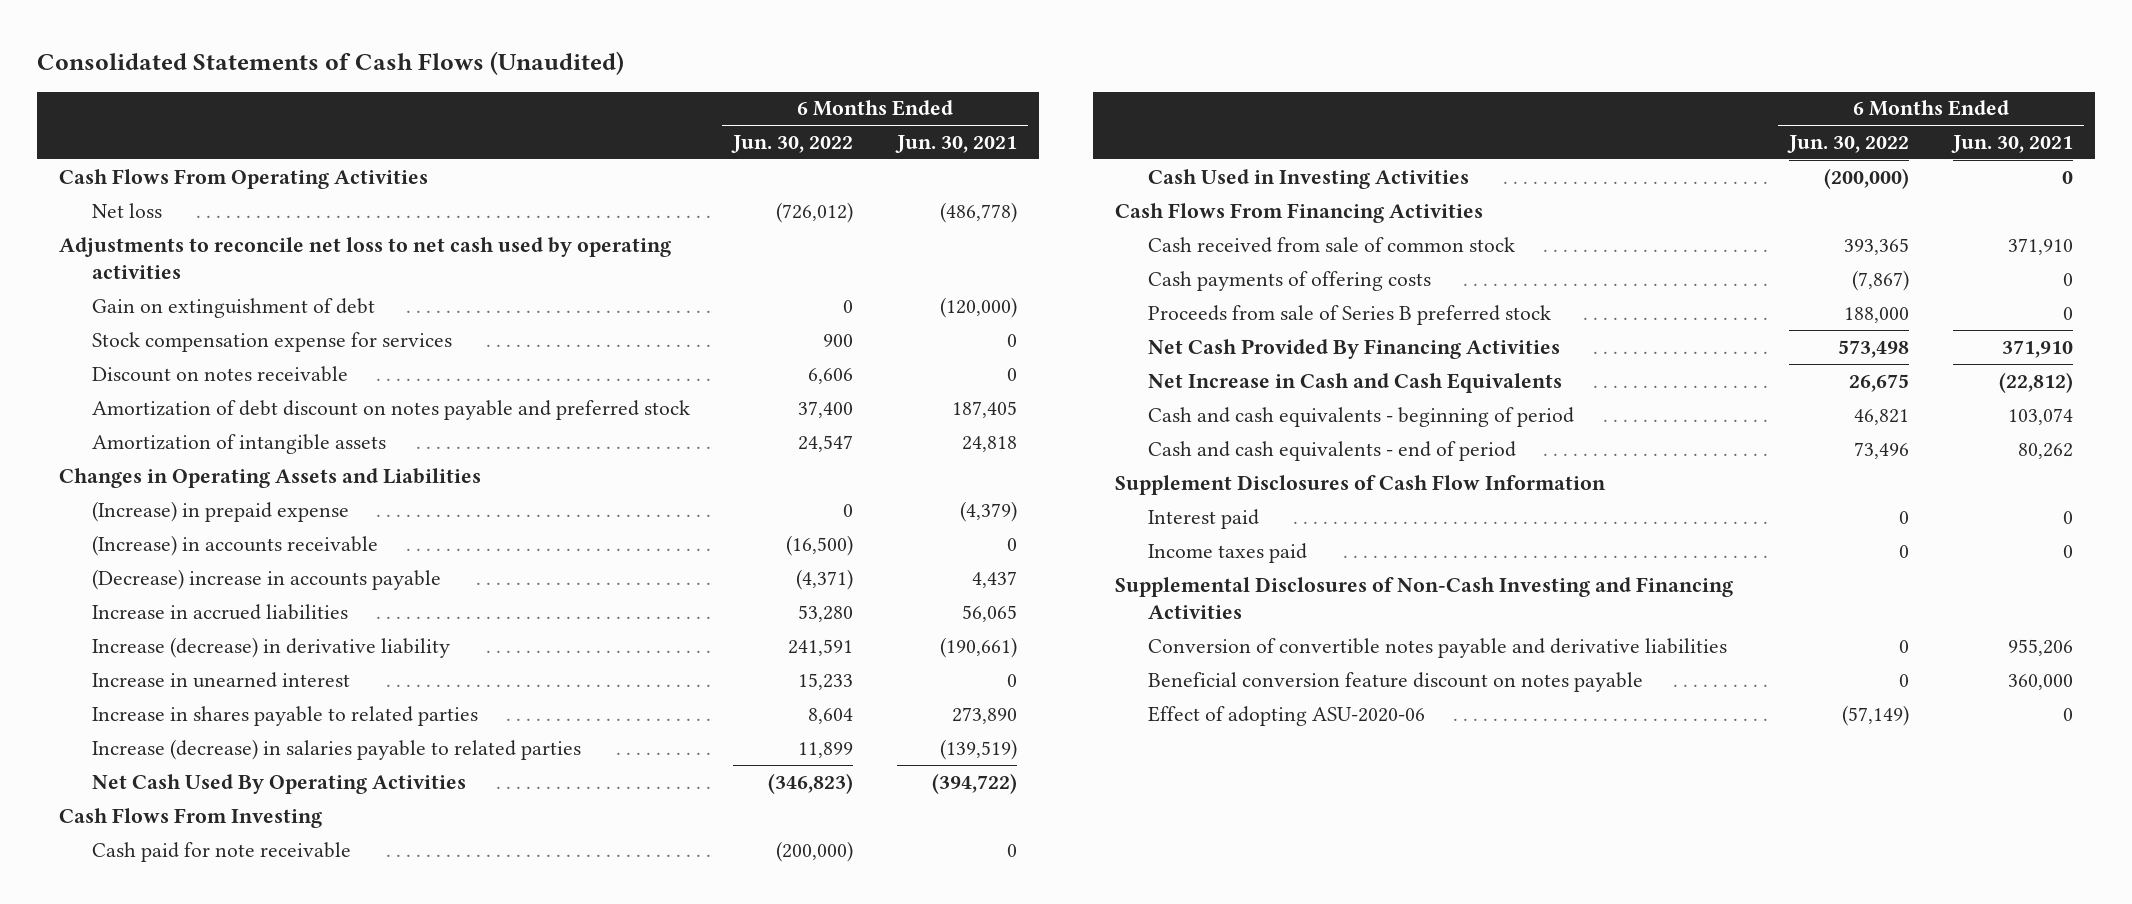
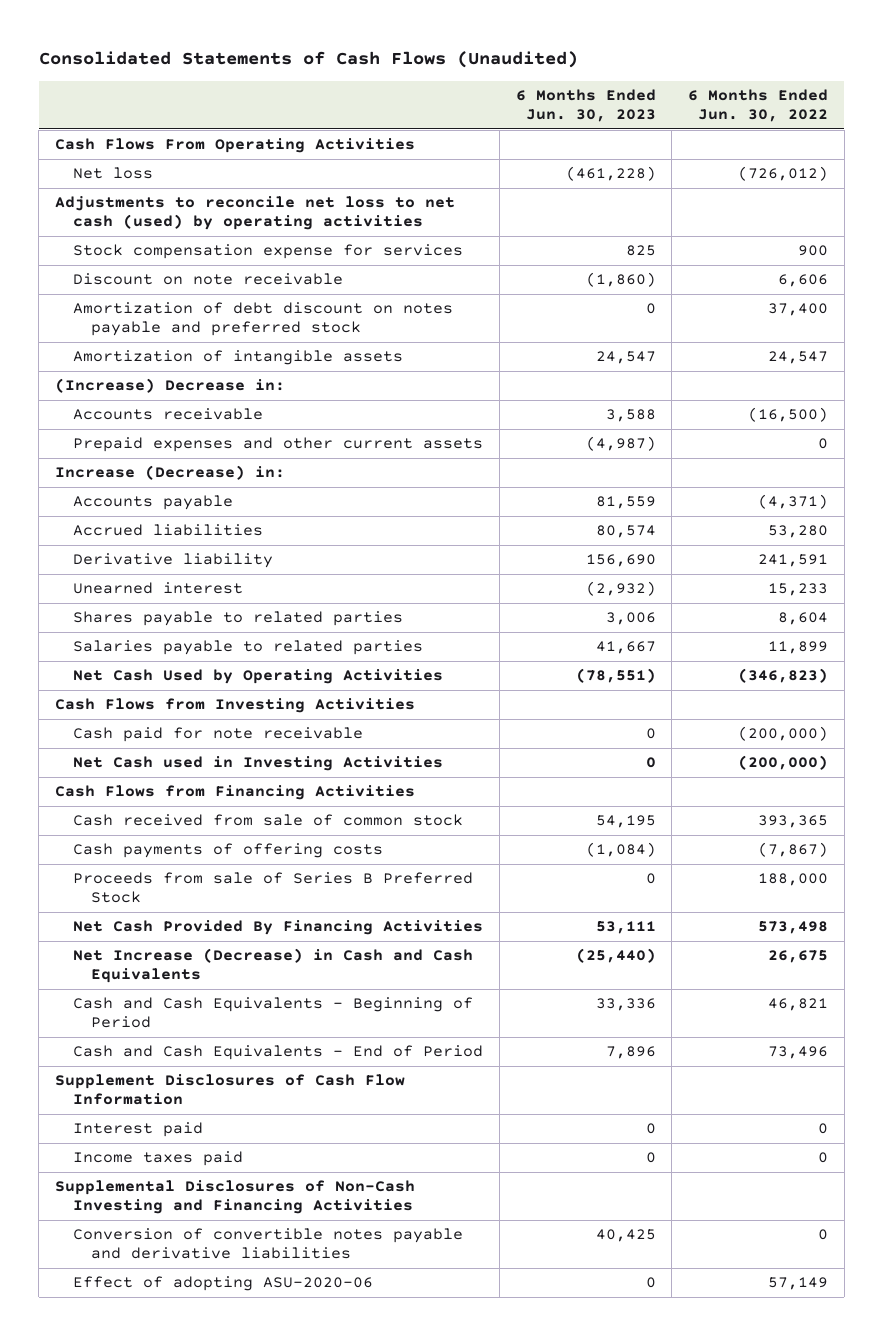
[895,135,1018,154] Jun. 30, 2021 -> none
none -> [515,88,656,123] 6 Months Ended Jun. 30, 2023
[91,297,375,318] Gain on extinguishment of debt -> none
[58,236,671,280] Adjustments to reconcile net loss to net cash used by operating activities -> [55,196,456,231] Adjustments to reconcile net loss to net cash (used) by operating activities
[91,365,348,382] Discount on notes receivable -> [73,273,344,286] Discount on note receivable
[58,467,481,488] Changes in Operating Assets and Liabilities -> none
[91,500,349,522] (Increase) in prepaid expense -> none
none -> [55,378,286,394] (Increase) Decrease in:
[91,534,378,556] (Increase) in accounts receivable -> [73,408,264,421] Accounts receivable
none -> [73,437,484,453] Prepaid expenses and other current assets
none -> [55,465,286,481] Increase (Decrease) in:
[91,568,441,590] (Decrease) increase in accounts payable -> [73,495,234,511] Accounts payable
[91,603,348,620] Increase in accrued liabilities -> [73,524,264,537] Accrued liabilities
[91,636,450,658] Increase (decrease) in derivative liability -> [73,553,274,569] Derivative liability
[91,671,350,688] Increase in unearned interest -> [73,582,244,595] Unearned interest
[91,705,478,726] Increase in shares payable to related parties -> [73,611,404,627] Shares payable to related parties
[91,738,581,760] Increase (decrease) in salaries payable to related parties -> [73,640,424,656] Salaries payable to related parties
[91,773,466,794] Net Cash Used By Operating Activities -> [73,669,444,685] Net Cash Used by Operating Activities
[58,807,322,828] Cash Flows From Investing -> [55,698,416,714] Cash Flows from Investing Activities
[1147,168,1469,189] Cash Used in Investing Activities -> [73,756,444,772] Net Cash used in Investing Activities
[1114,202,1483,223] Cash Flows From Financing Activities -> [55,785,416,801] Cash Flows from Financing Activities
[1147,304,1551,325] Proceeds from sale of Series B preferred stock -> [73,872,474,904] Proceeds from sale of Series B Preferred Stock
[1147,372,1562,393] Net Increase in Cash and Cash Equivalents -> [73,948,474,984] Net Increase (Decrease) in Cash and Cash Equivalents
[1147,406,1574,427] Cash and cash equivalents - beginning of period -> [73,997,474,1029] Cash and Cash Equivalents - Beginning of Period
[1147,440,1516,461] Cash and cash equivalents - end of period -> [73,1045,484,1061] Cash and Cash Equivalents - End of Period
[1147,671,1643,692] Beneficial conversion feature discount on notes payable -> none
[1842,704,1910,726] (57,149) -> [768,1277,829,1291] 57,149

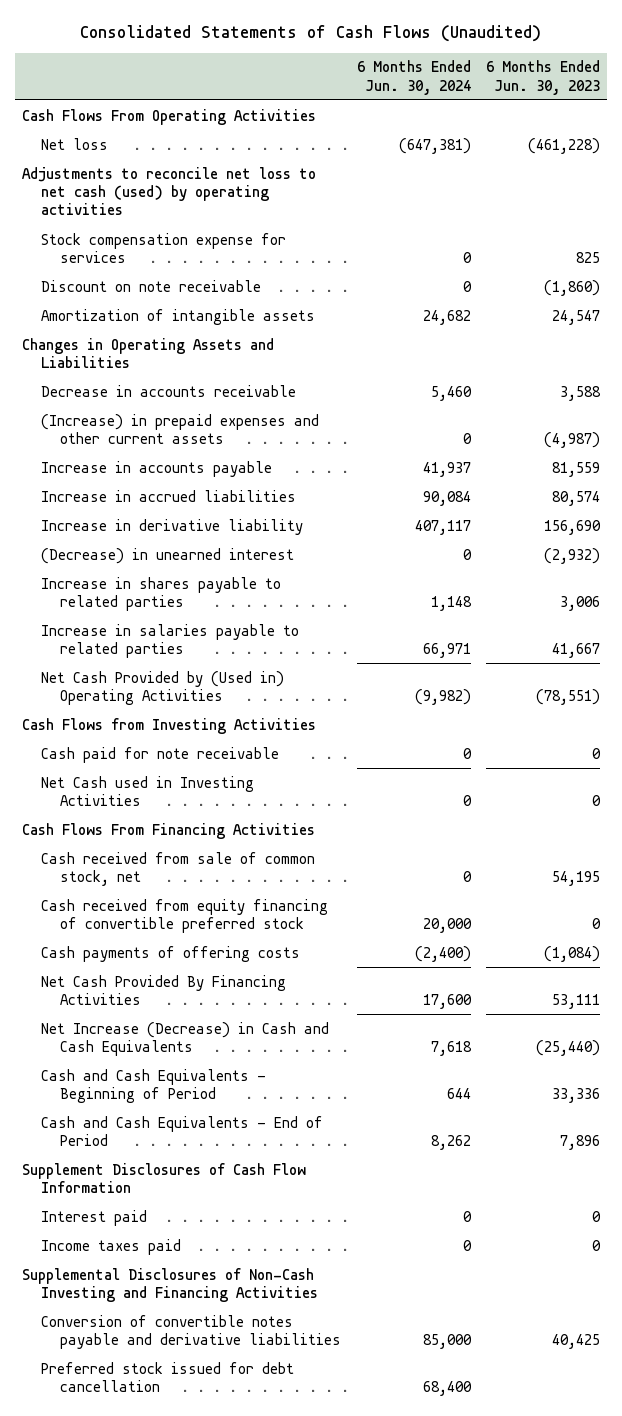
[688,88,829,123] 6 Months Ended Jun. 30, 2022 -> none
none -> [356,60,471,95] 6 Months Ended Jun. 30, 2024
[73,302,454,337] Amortization of debt discount on notes payable and preferred stock -> none
[55,378,286,394] (Increase) Decrease in: -> none
[55,465,286,481] Increase (Decrease) in: -> none
none -> [22,337,275,368] Changes in Operating Assets and Liabilities
[73,408,264,421] Accounts receivable -> [41,384,297,397] Decrease in accounts receivable
[73,437,484,453] Prepaid expenses and other current assets -> [41,413,320,444] (Increase) in prepaid expenses and other current assets
[73,495,234,511] Accounts payable -> [41,460,273,477] Increase in accounts payable
[73,524,264,537] Accrued liabilities -> [41,489,297,502] Increase in accrued liabilities
[73,553,274,569] Derivative liability -> [41,518,304,535] Increase in derivative liability
[73,582,244,595] Unearned interest -> [41,547,295,564] (Decrease) in unearned interest
[73,611,404,627] Shares payable to related parties -> [41,576,282,611] Increase in shares payable to related parties
[73,640,424,656] Salaries payable to related parties -> [41,623,300,658] Increase in salaries payable to related parties
[73,669,444,685] Net Cash Used by Operating Activities -> [41,670,285,705] Net Cash Provided by (Used in) Operating Activities
[55,785,416,801] Cash Flows from Financing Activities -> [22,822,316,839] Cash Flows From Financing Activities
[73,814,464,827] Cash received from sale of common stock -> [41,851,316,886] Cash received from sale of common stock, net
none -> [41,898,329,933] Cash received from equity financing of convertible preferred stock
[73,872,474,904] Proceeds from sale of Series B Preferred Stock -> none
[73,1276,374,1292] Effect of adopting ASU-2020-06 -> none
none -> [41,1361,295,1392] Preferred stock issued for debt cancellation

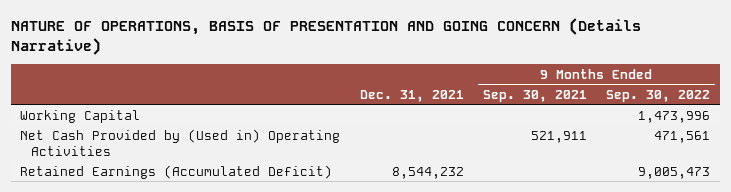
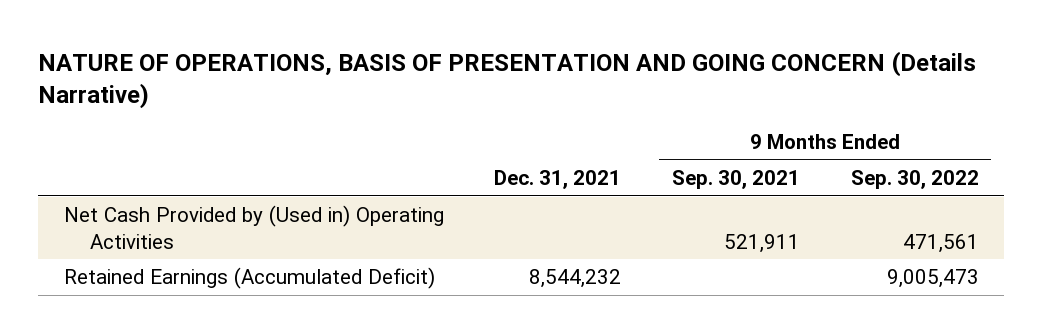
[20,109,141,123] Working Capital -> none

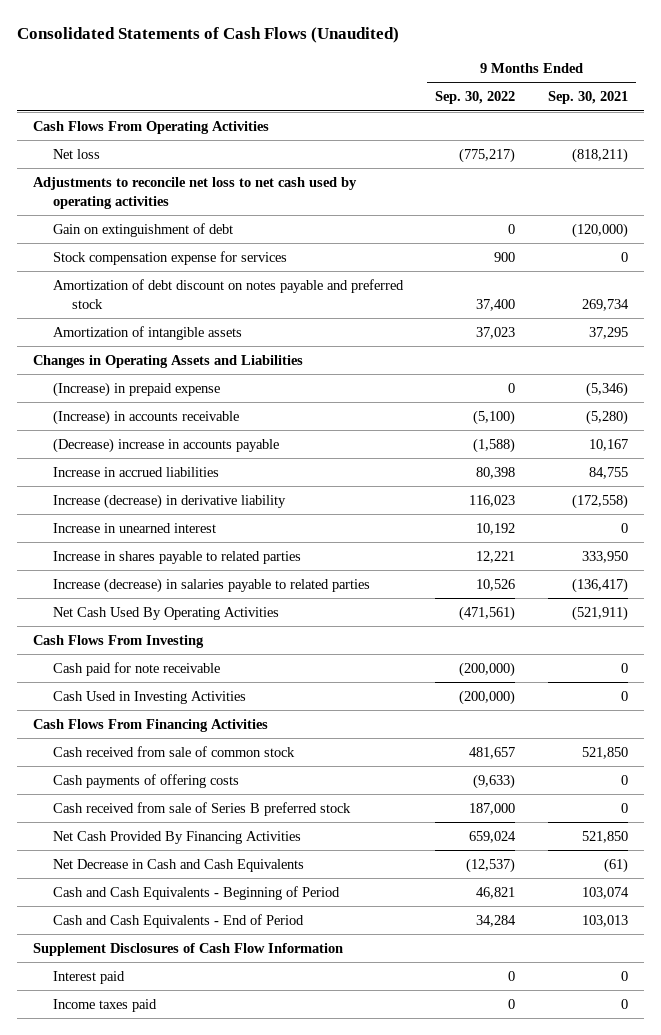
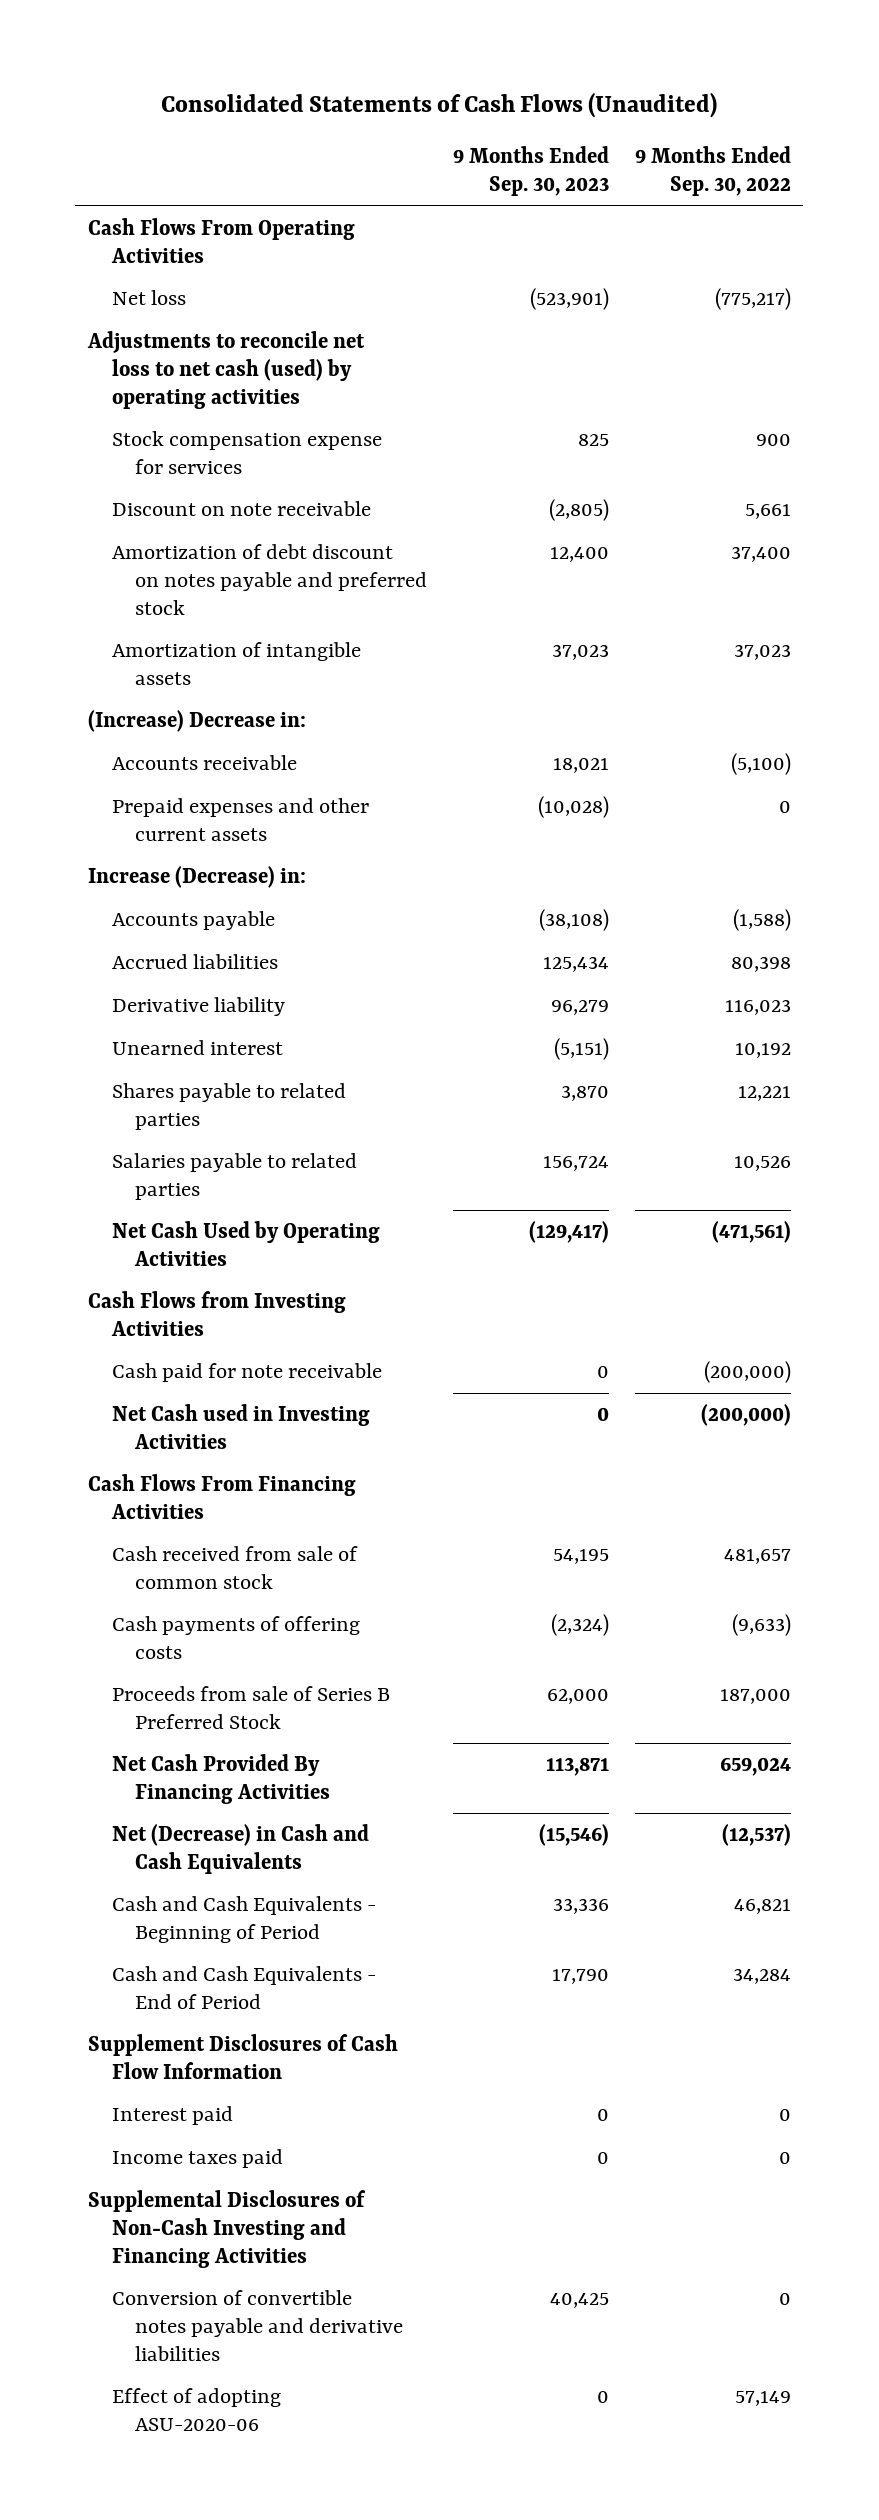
[547,91,628,105] Sep. 30, 2021 -> none
none -> [452,146,609,197] 9 Months Ended Sep. 30, 2023
[52,222,233,237] Gain on extinguishment of debt -> none
[33,176,358,209] Adjustments to reconcile net loss to net cash used by operating activities -> [87,330,366,409] Adjustments to reconcile net loss to net cash (used) by operating activities
none -> [111,500,371,516] Discount on note receivable
[33,354,304,368] Changes in Operating Assets and Liabilities -> none
[52,381,220,397] (Increase) in prepaid expense -> none
none -> [88,709,307,732] (Increase) Decrease in:
[52,409,239,425] (Increase) in accounts receivable -> [111,754,297,770] Accounts receivable
none -> [111,797,369,841] Prepaid expenses and other current assets
none -> [88,865,307,888] Increase (Decrease) in:
[52,437,279,453] (Decrease) increase in accounts payable -> [111,910,275,930] Accounts payable
[52,466,219,477] Increase in accrued liabilities -> [111,953,278,969] Accrued liabilities
[52,493,286,509] Increase (decrease) in derivative liability -> [111,996,285,1016] Derivative liability
[52,522,216,533] Increase in unearned interest -> [111,1039,283,1055] Unearned interest
[52,550,301,564] Increase in shares payable to related parties -> [111,1082,346,1130] Shares payable to related parties
[52,577,370,593] Increase (decrease) in salaries payable to related parties -> [111,1152,357,1200] Salaries payable to related parties
[52,606,279,620] Net Cash Used By Operating Activities -> [111,1220,380,1266] Net Cash Used by Operating Activities
[33,634,205,648] Cash Flows From Investing -> [88,1290,347,1336] Cash Flows from Investing Activities
[52,690,246,704] Cash Used in Investing Activities -> [111,1403,370,1449] Net Cash used in Investing Activities
[52,801,351,816] Cash received from sale of Series B preferred stock -> [111,1685,390,1729] Proceeds from sale of Series B Preferred Stock
[52,858,304,872] Net Decrease in Cash and Cash Equivalents -> [111,1823,369,1874] Net (Decrease) in Cash and Cash Equivalents
none -> [88,2189,367,2268] Supplemental Disclosures of Non-Cash Investing and Financing Activities
none -> [111,2289,403,2361] Conversion of convertible notes payable and derivative liabilities
none -> [111,2387,281,2431] Effect of adopting ASU-2020-06

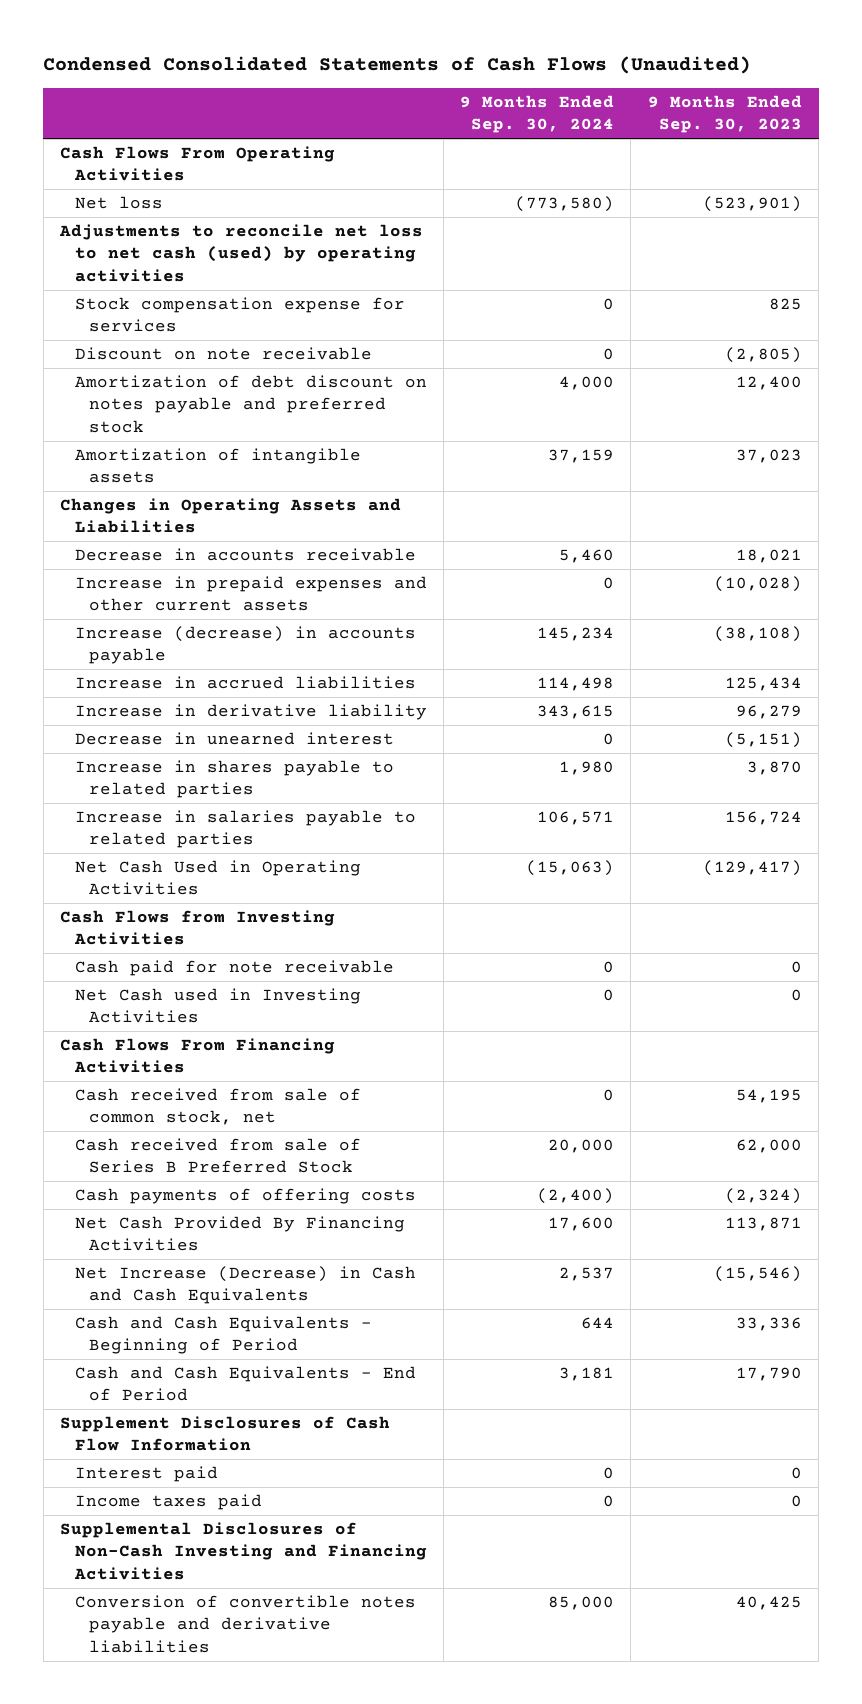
[161,91,718,118] Consolidated Statements of Cash Flows (Unaudited) -> [43,56,752,75] Condensed Consolidated Statements of Cash Flows (Unaudited)
[634,146,791,197] 9 Months Ended Sep. 30, 2022 -> none
none -> [460,94,615,134] 9 Months Ended Sep. 30, 2024
[88,709,307,732] (Increase) Decrease in: -> none
[88,865,307,888] Increase (Decrease) in: -> none
none -> [59,498,401,534] Changes in Operating Assets and Liabilities
[111,754,297,770] Accounts receivable -> [74,548,416,562] Decrease in accounts receivable
[111,797,369,841] Prepaid expenses and other current assets -> [74,576,427,612] Increase in prepaid expenses and other current assets
[111,910,275,930] Accounts payable -> [74,626,416,665] Increase (decrease) in accounts payable
[111,953,278,969] Accrued liabilities -> [74,676,416,690] Increase in accrued liabilities
[111,996,285,1016] Derivative liability -> [74,704,427,721] Increase in derivative liability
[111,1039,283,1055] Unearned interest -> [74,732,394,746] Decrease in unearned interest
[111,1082,346,1130] Shares payable to related parties -> [74,760,394,799] Increase in shares payable to related parties
[111,1152,357,1200] Salaries payable to related parties -> [74,810,416,849] Increase in salaries payable to related parties
[111,1220,380,1266] Net Cash Used by Operating Activities -> [74,860,361,896] Net Cash Used in Operating Activities
[111,1545,358,1589] Cash received from sale of common stock -> [74,1088,361,1126] Cash received from sale of common stock, net
none -> [74,1138,361,1174] Cash received from sale of Series B Preferred Stock
[111,1685,390,1729] Proceeds from sale of Series B Preferred Stock -> none
[111,1823,369,1874] Net (Decrease) in Cash and Cash Equivalents -> [74,1266,416,1305] Net Increase (Decrease) in Cash and Cash Equivalents
[111,2387,281,2431] Effect of adopting ASU-2020-06 -> none

